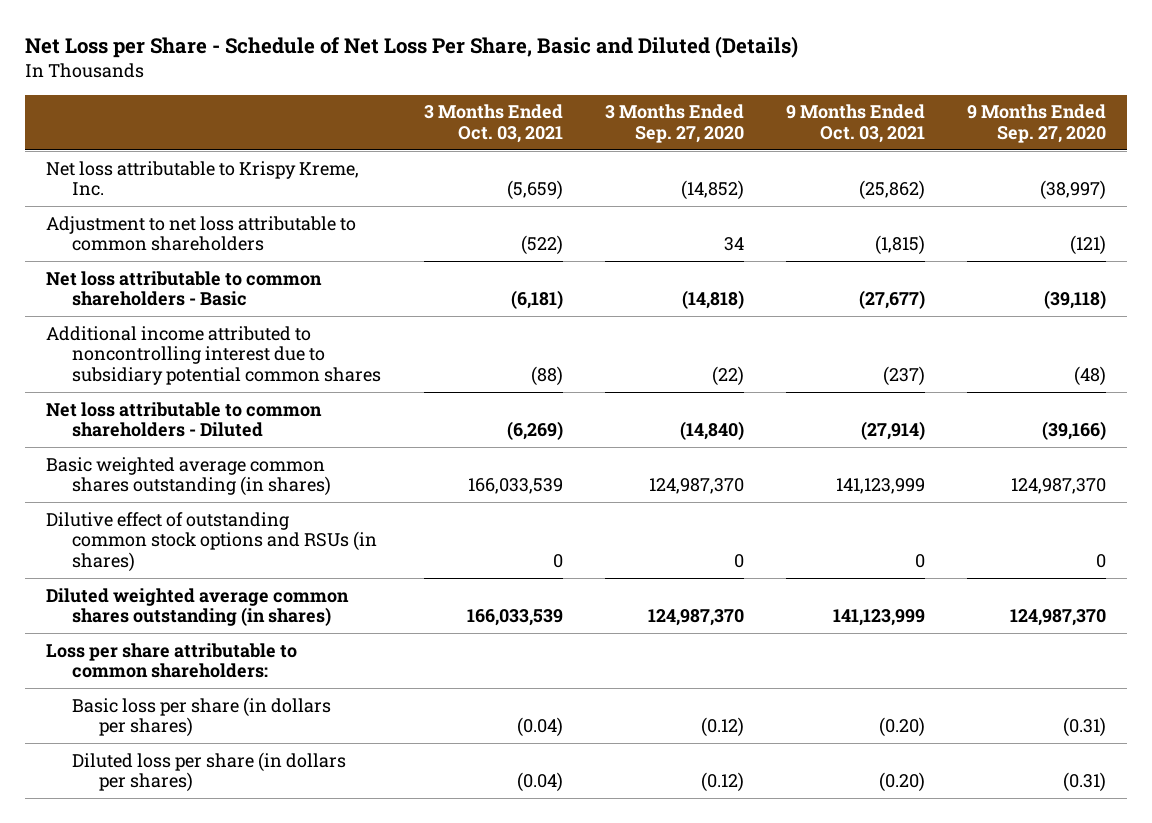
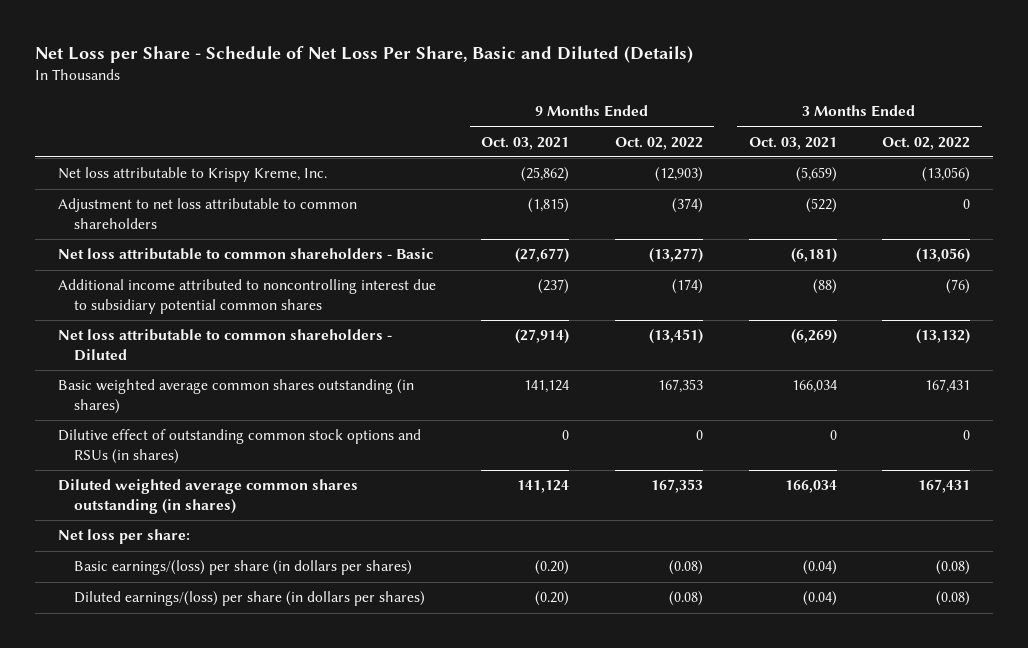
[604,104,744,143] 3 Months Ended Sep. 27, 2020 -> none
[966,104,1106,143] 9 Months Ended Sep. 27, 2020 -> none
none -> [615,136,704,150] Oct. 02, 2022
none -> [882,136,971,150] Oct. 02, 2022
[467,478,563,495] 166,033,539 -> [791,380,837,394] 166,034
[835,478,925,495] 141,123,999 -> [524,380,570,394] 141,124
[45,642,297,679] Loss per share attributable to common shareholders: -> none
[466,609,563,627] 166,033,539 -> [784,480,837,494] 166,034
[832,609,925,627] 141,123,999 -> [517,480,570,494] 141,124
none -> [57,529,190,545] Net loss per share:
[72,696,332,738] Basic loss per share (in dollars per shares) -> [74,560,413,576] Basic earnings/(loss) per share (in dollars per shares)
[72,751,347,793] Diluted loss per share (in dollars per shares) -> [74,591,426,607] Diluted earnings/(loss) per share (in dollars per shares)

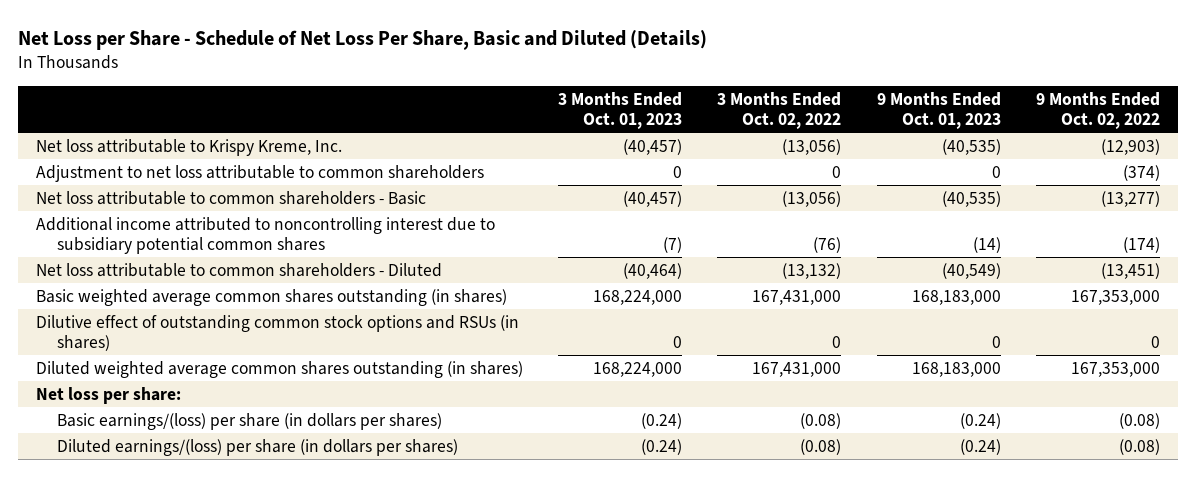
[481,136,570,150] Oct. 03, 2021 -> none
[748,136,837,150] Oct. 03, 2021 -> none
none -> [558,91,683,130] 3 Months Ended Oct. 01, 2023
none -> [876,91,1001,130] 9 Months Ended Oct. 01, 2023
[658,379,704,394] 167,353 -> [1071,289,1161,305] 167,353,000
[925,379,971,394] 167,431 -> [752,289,842,305] 167,431,000
[651,479,704,494] 167,353 -> [1071,361,1161,377] 167,353,000
[918,479,971,494] 167,431 -> [752,361,842,377] 167,431,000

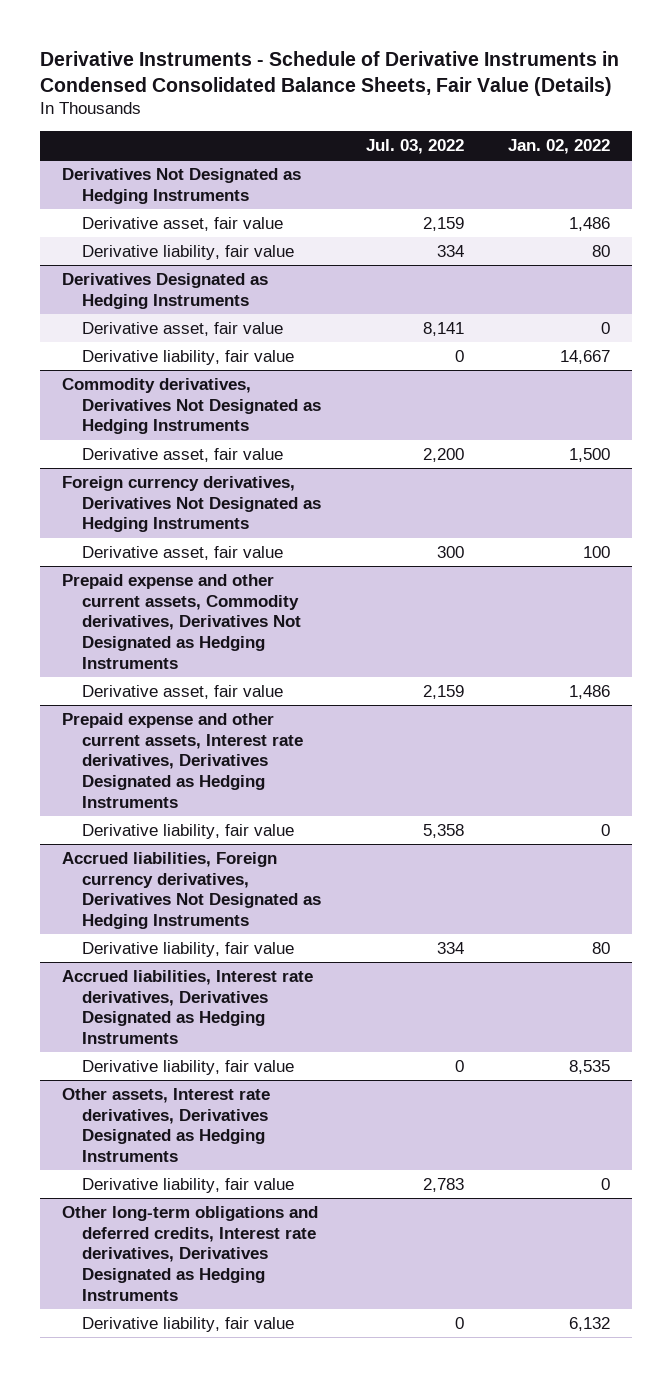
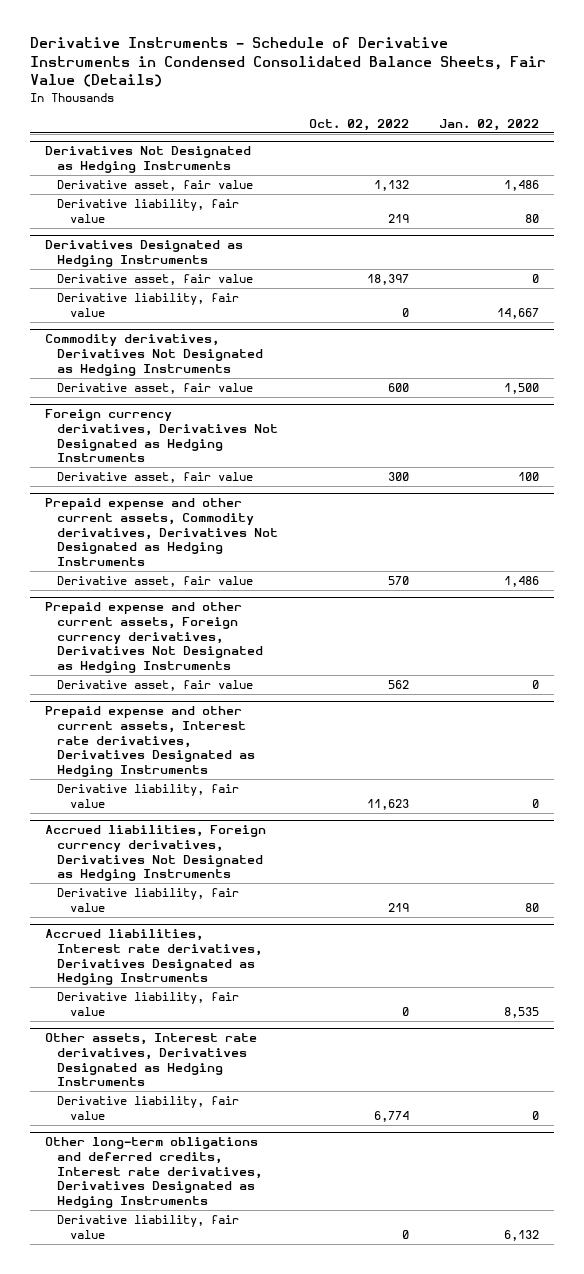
[365,138,464,154] Jul. 03, 2022 -> none
none -> [308,118,409,131] Oct. 02, 2022
none -> [44,602,264,673] Prepaid expense and other current assets, Foreign currency derivatives, Derivatives Not Designated as Hedging Instruments
none -> [57,680,254,692] Derivative asset, fair value

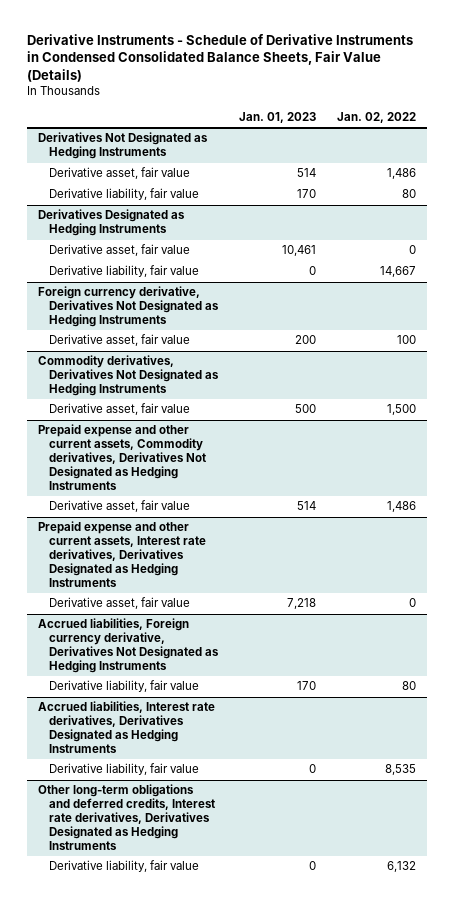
[308,118,409,131] Oct. 02, 2022 -> none
none -> [238,111,316,123] Jan. 01, 2023
none -> [37,286,219,328] Foreign currency derivative, Derivatives Not Designated as Hedging Instruments
none -> [48,334,190,347] Derivative asset, fair value
[44,409,279,463] Foreign currency derivatives, Derivatives Not Designated as Hedging Instruments -> none
[57,472,254,484] Derivative asset, fair value -> none
[44,602,264,673] Prepaid expense and other current assets, Foreign currency derivatives, Derivatives Not Designated as Hedging Instruments -> none
[57,680,254,692] Derivative asset, fair value -> none
[57,784,240,808] Derivative liability, fair value -> [48,597,190,610] Derivative asset, fair value
[44,825,266,882] Accrued liabilities, Foreign currency derivatives, Derivatives Not Designated as Hedging Instruments -> [37,618,219,673] Accrued liabilities, Foreign currency derivative, Derivatives Not Designated as Hedging Instruments
[44,1033,257,1087] Other assets, Interest rate derivatives, Derivatives Designated as Hedging Instruments -> none
[57,1096,240,1120] Derivative liability, fair value -> none

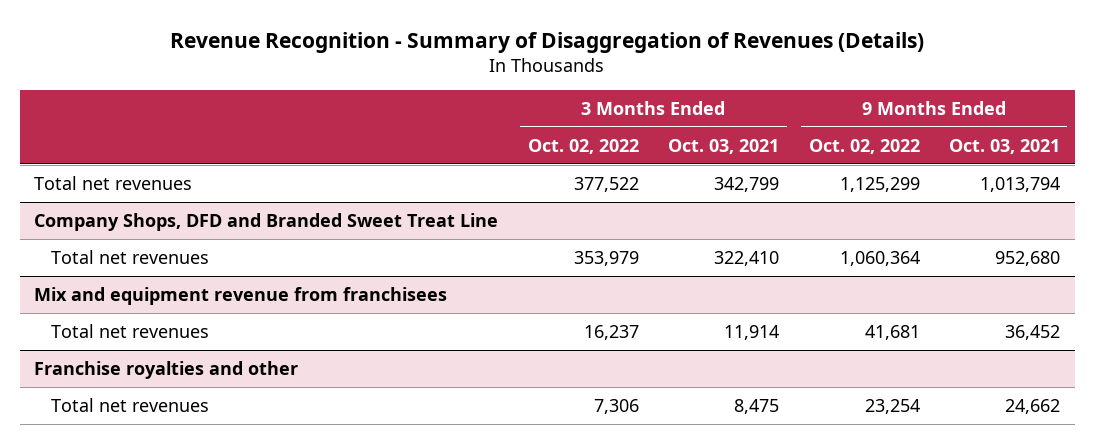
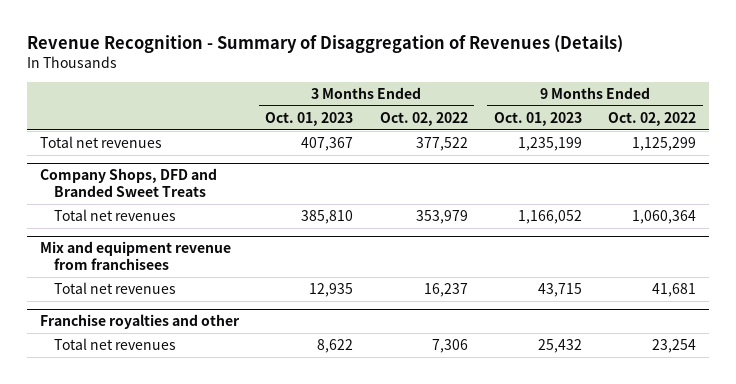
[668,138,780,154] Oct. 03, 2021 -> none
[949,138,1061,154] Oct. 03, 2021 -> none
none -> [265,112,354,127] Oct. 01, 2023
none -> [493,112,582,127] Oct. 01, 2023
[34,212,499,231] Company Shops, DFD and Branded Sweet Treat Line -> [39,168,217,198] Company Shops, DFD and Branded Sweet Treats

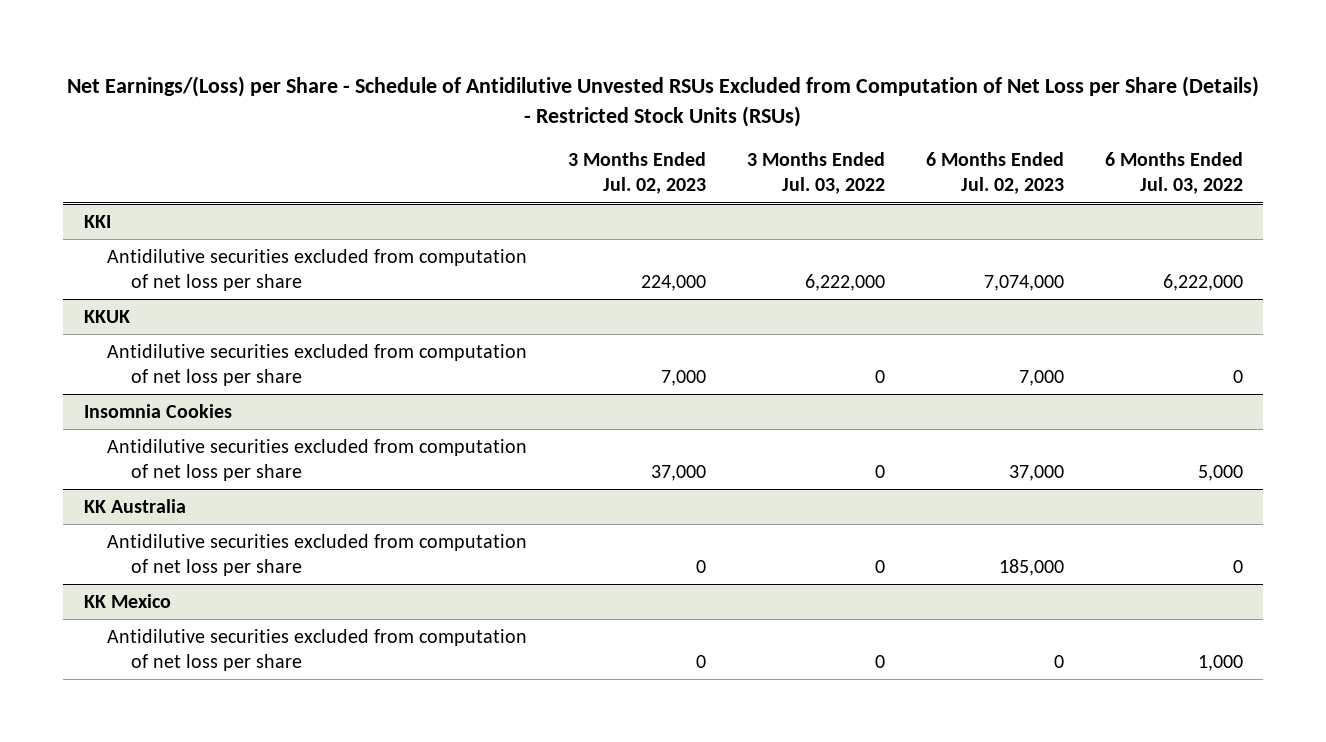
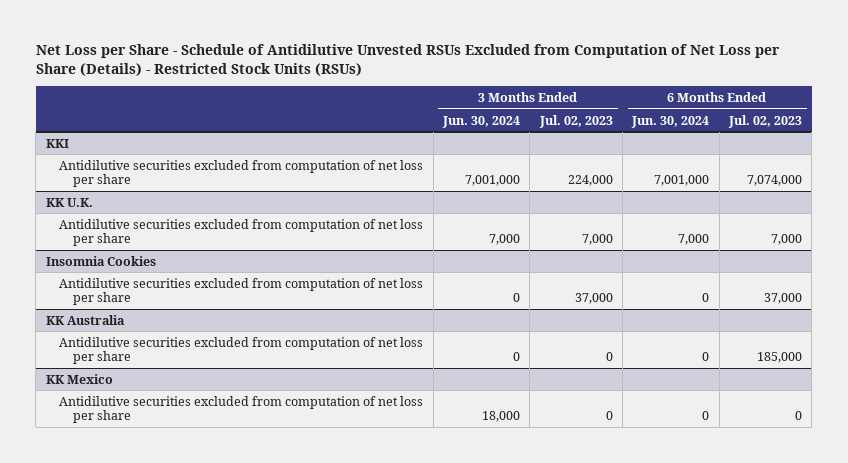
[67,76,1260,128] Net Earnings/(Loss) per Share - Schedule of Antidilutive Unvested RSUs Excluded from Computation of Net Loss per Share (Details) - Restricted Stock Units (RSUs) -> [35,44,780,77] Net Loss per Share - Schedule of Antidilutive Unvested RSUs Excluded from Computation of Net Loss per Share (Details) - Restricted Stock Units (RSUs)
[746,152,885,195] 3 Months Ended Jul. 03, 2022 -> none
[1104,152,1243,195] 6 Months Ended Jul. 03, 2022 -> none
none -> [442,115,521,128] Jun. 30, 2024
none -> [631,115,710,128] Jun. 30, 2024
[83,309,130,323] KKUK -> [45,197,93,207] KK U.K.

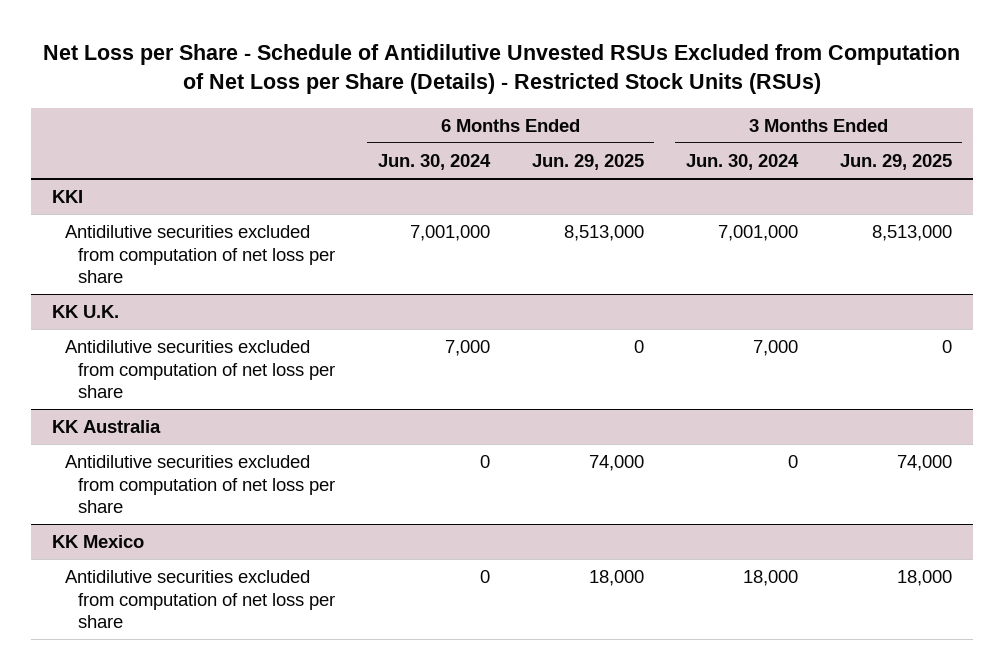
[538,114,613,128] Jul. 02, 2023 -> none
[728,114,803,128] Jul. 02, 2023 -> none
none -> [531,154,644,171] Jun. 29, 2025
none -> [839,154,952,171] Jun. 29, 2025
[45,255,156,266] Insomnia Cookies -> none
[59,277,424,306] Antidilutive securities excluded from computation of net loss per share -> none

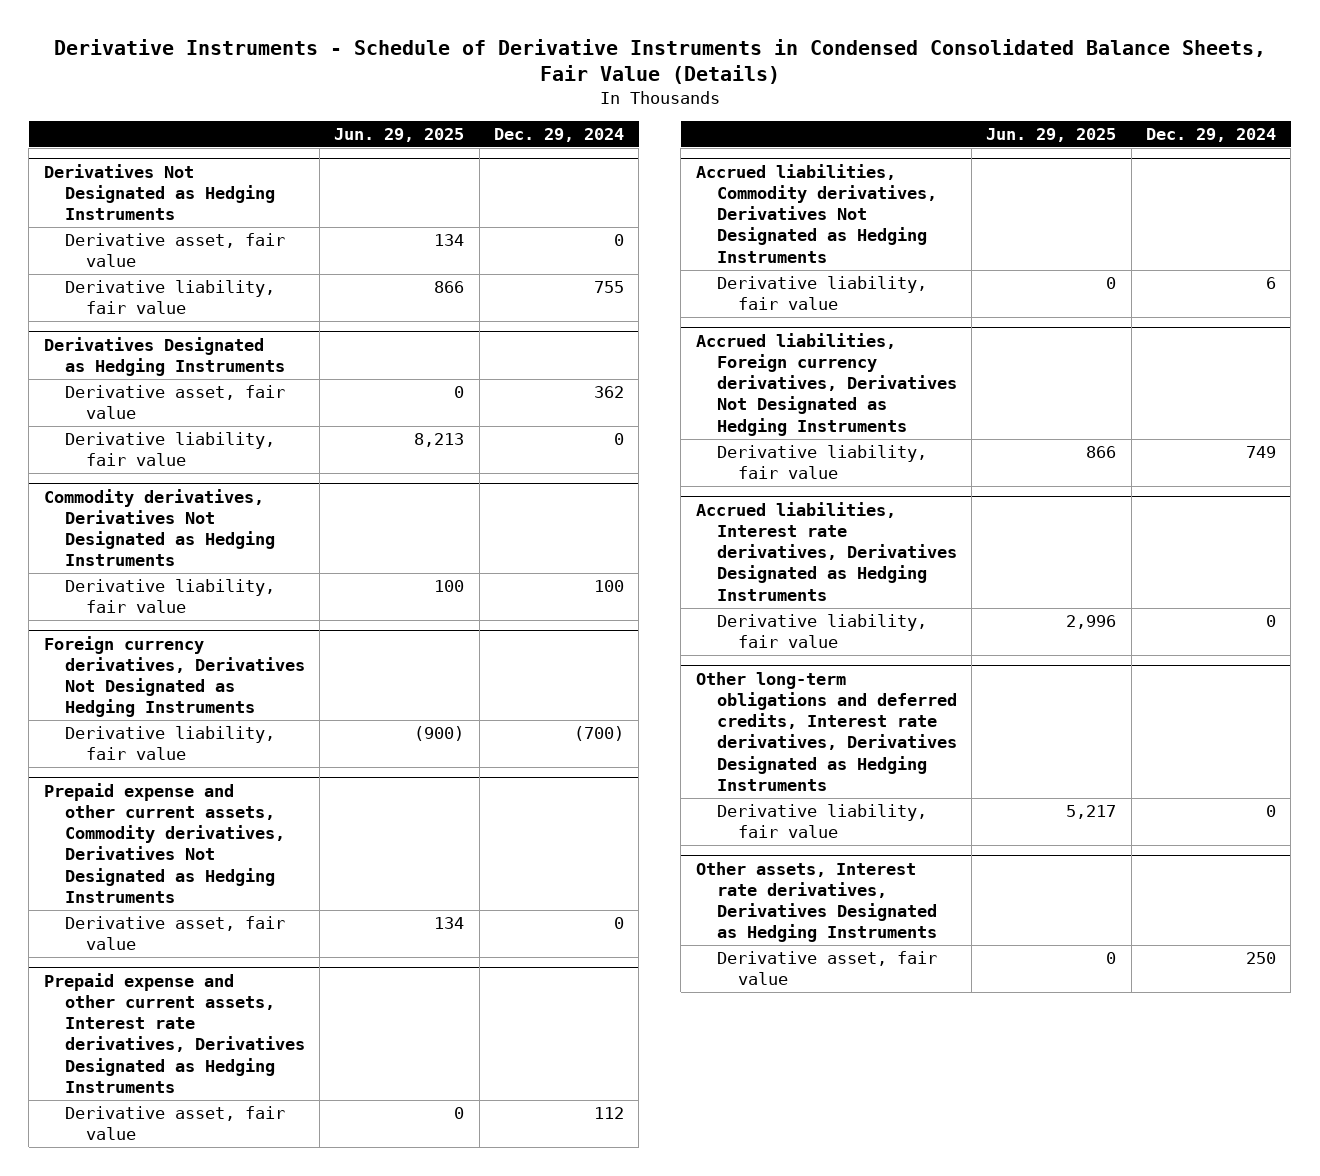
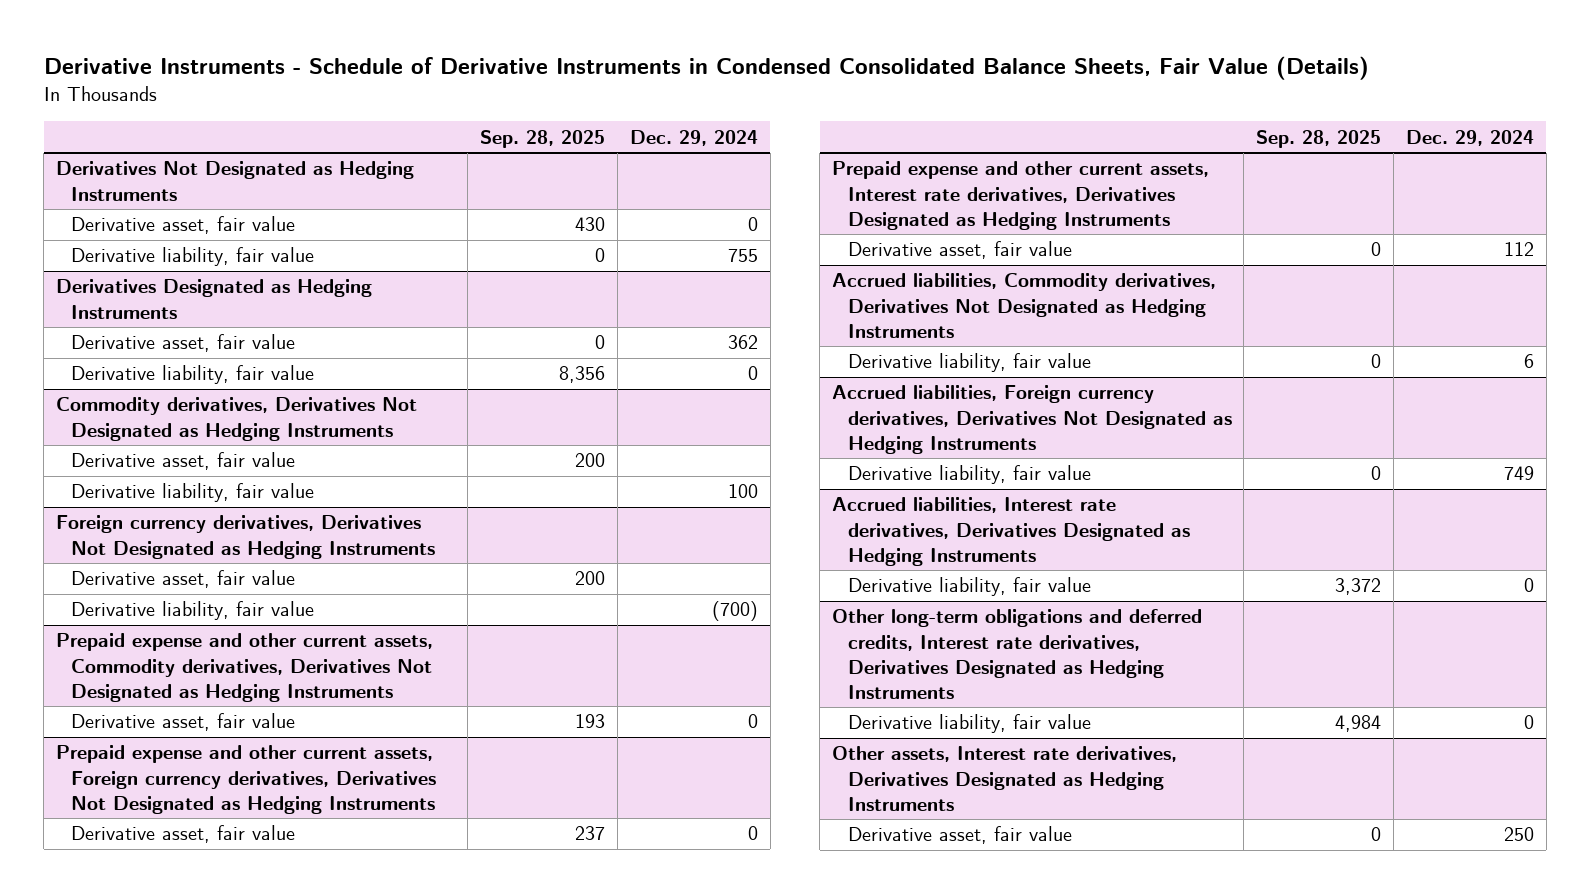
[334,128,465,143] Jun. 29, 2025 -> none
none -> [479,129,605,148] Sep. 28, 2025
none -> [71,452,296,471] Derivative asset, fair value
none -> [71,570,296,589] Derivative asset, fair value
none -> [55,745,437,814] Prepaid expense and other current assets, Foreign currency derivatives, Derivatives Not Designated as Hedging Instruments
none -> [71,825,296,844] Derivative asset, fair value

